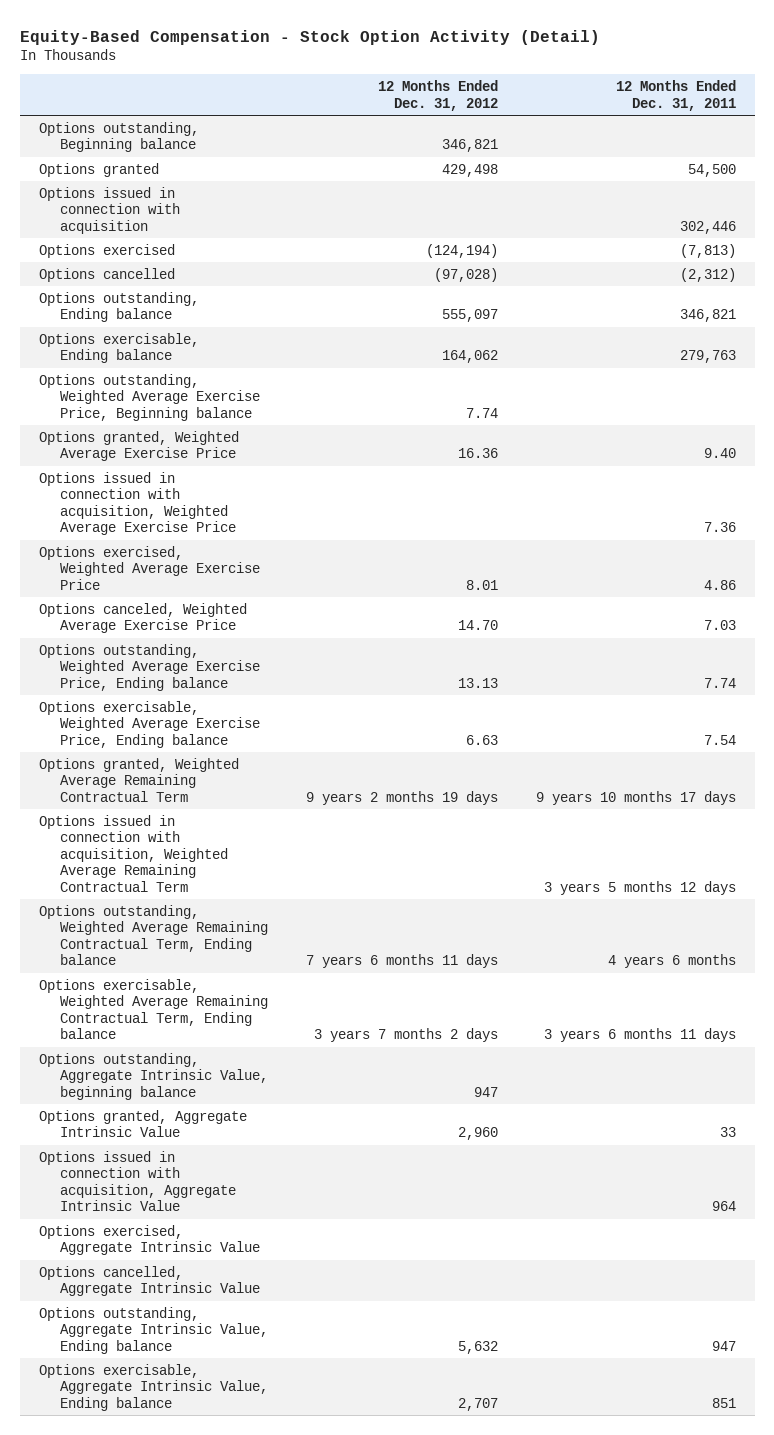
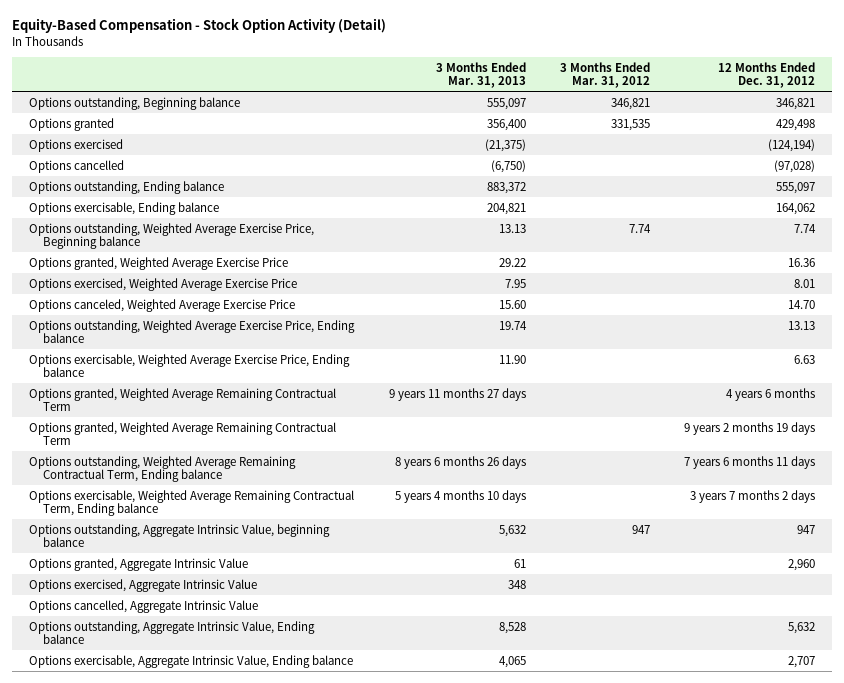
[615,80,736,111] 12 Months Ended Dec. 31, 2011 -> none
none -> [435,61,526,89] 3 Months Ended Mar. 31, 2013
none -> [559,61,650,89] 3 Months Ended Mar. 31, 2012
[38,186,180,234] Options issued in connection with acquisition -> none
[38,471,236,536] Options issued in connection with acquisition, Weighted Average Exercise Price -> none
none -> [29,387,337,412] Options granted, Weighted Average Remaining Contractual Term
[38,814,228,892] Options issued in connection with acquisition, Weighted Average Remaining Contractual Term -> none
[38,1150,236,1212] Options issued in connection with acquisition, Aggregate Intrinsic Value -> none

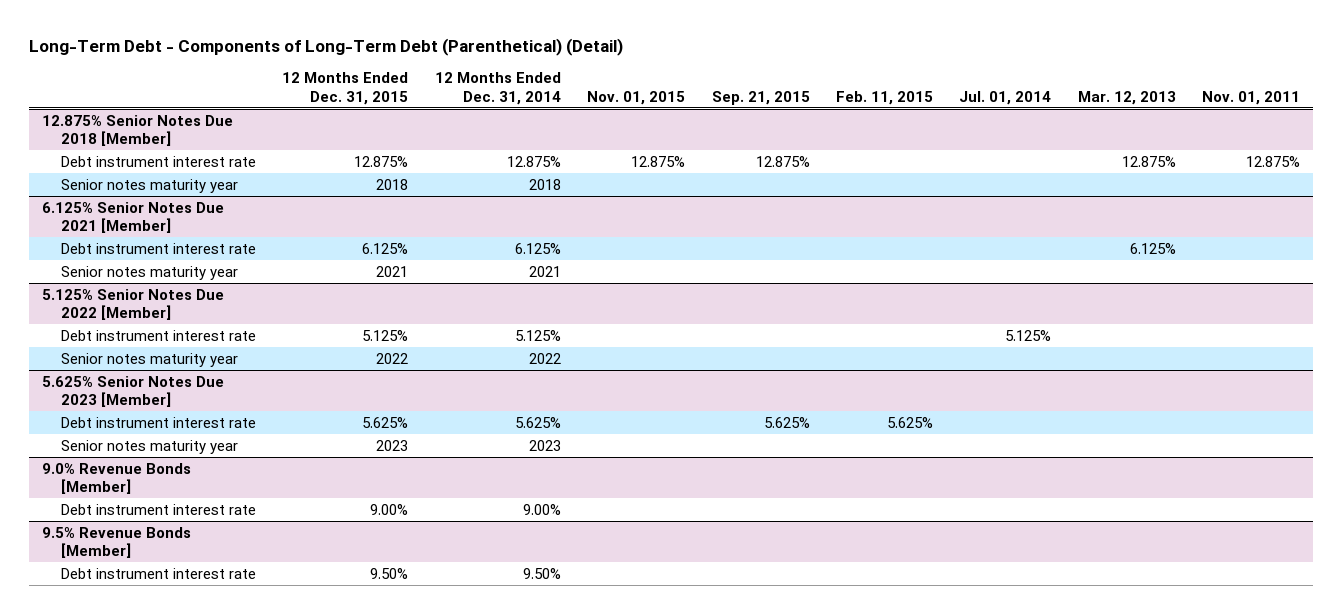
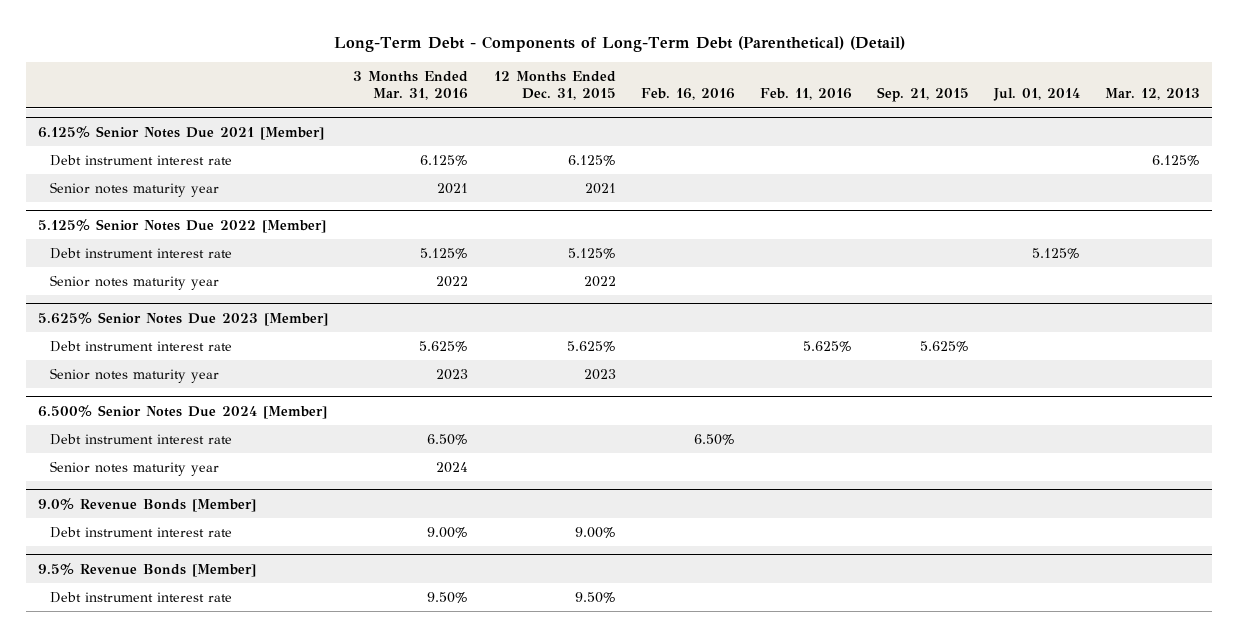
[434,72,561,105] 12 Months Ended Dec. 31, 2014 -> none
[587,90,686,105] Nov. 01, 2015 -> none
[835,90,933,105] Feb. 11, 2015 -> none
[1202,90,1301,105] Nov. 01, 2011 -> none
none -> [353,70,469,101] 3 Months Ended Mar. 31, 2016
none -> [640,88,735,101] Feb. 16, 2016
none -> [759,88,852,101] Feb. 11, 2016
[41,114,233,146] 12.875% Senior Notes Due 2018 [Member] -> none
[61,155,257,167] Debt instrument interest rate -> none
[61,178,239,193] Senior notes maturity year -> none
none -> [38,404,328,419] 6.500% Senior Notes Due 2024 [Member]
none -> [50,433,233,445] Debt instrument interest rate
none -> [50,460,220,476] Senior notes maturity year

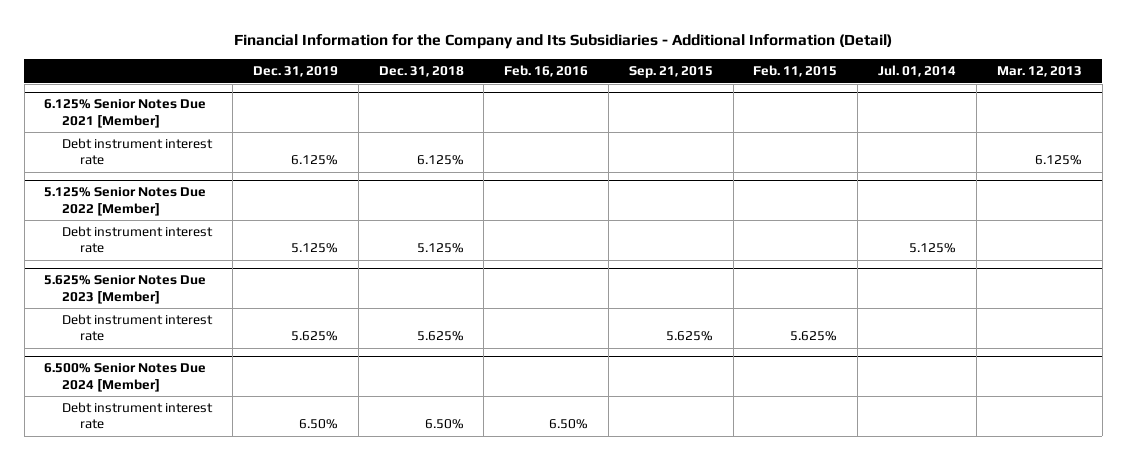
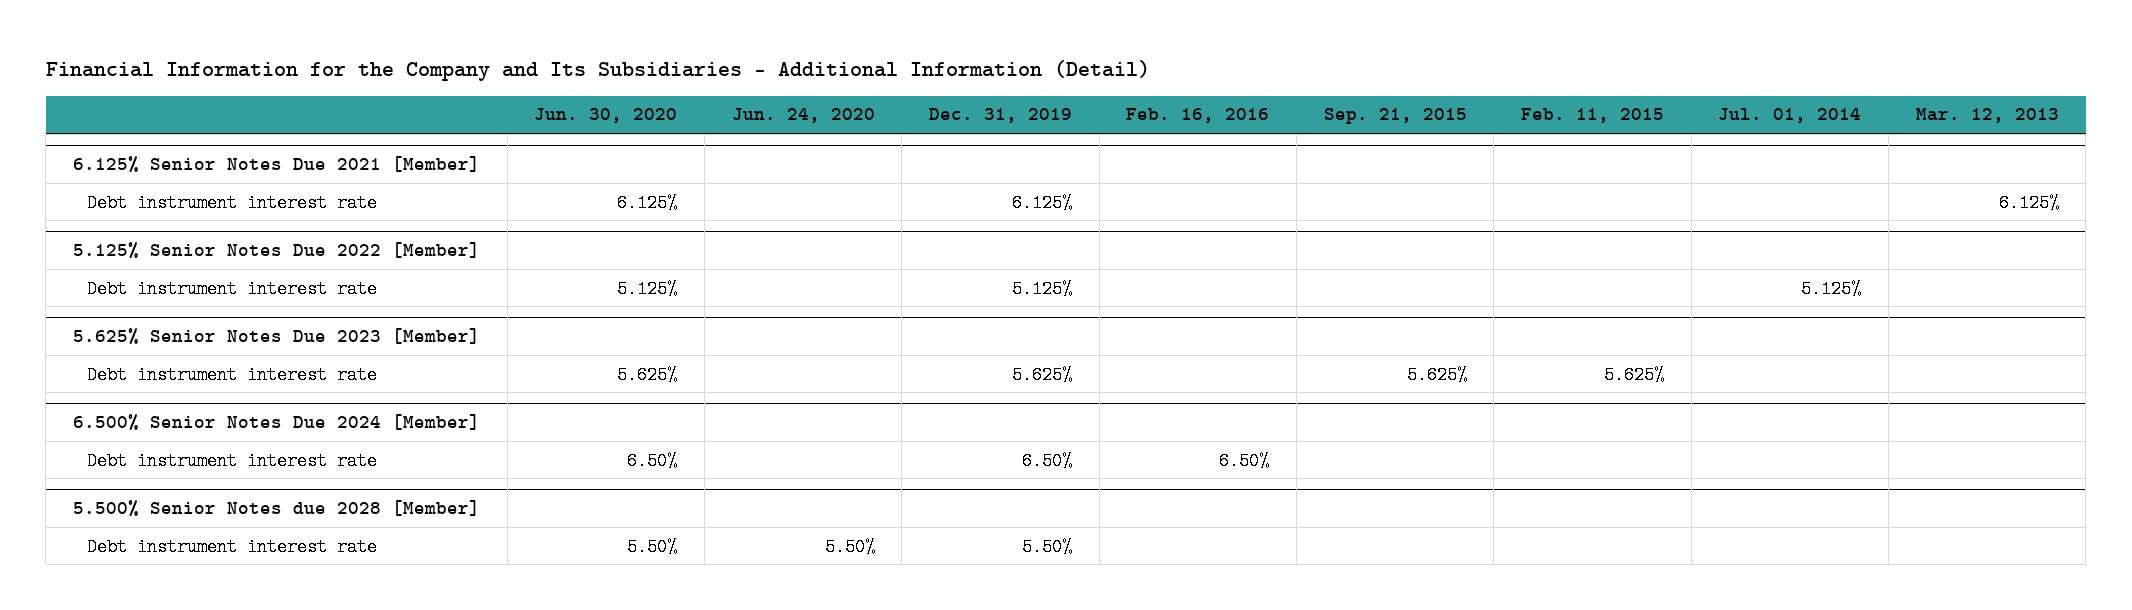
[378,66,464,78] Dec. 31, 2018 -> none
none -> [534,108,678,124] Jun. 30, 2020
none -> [731,108,875,124] Jun. 24, 2020
none -> [73,500,481,517] 5.500% Senior Notes due 2028 [Member]
none -> [87,537,378,556] Debt instrument interest rate

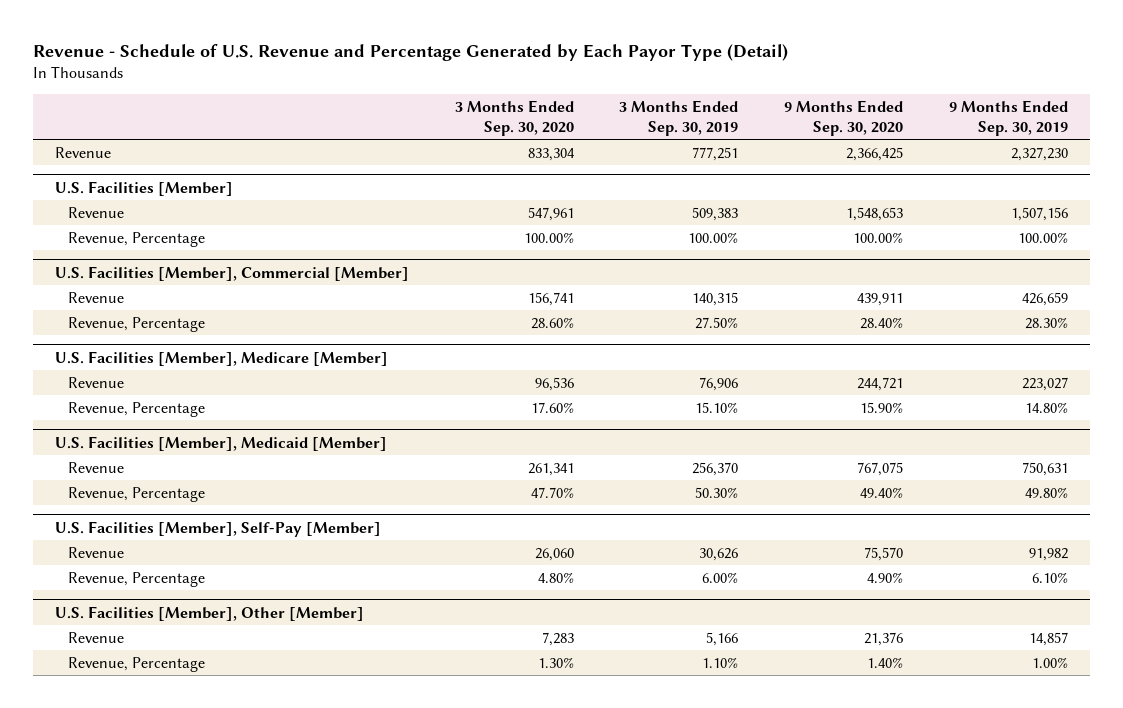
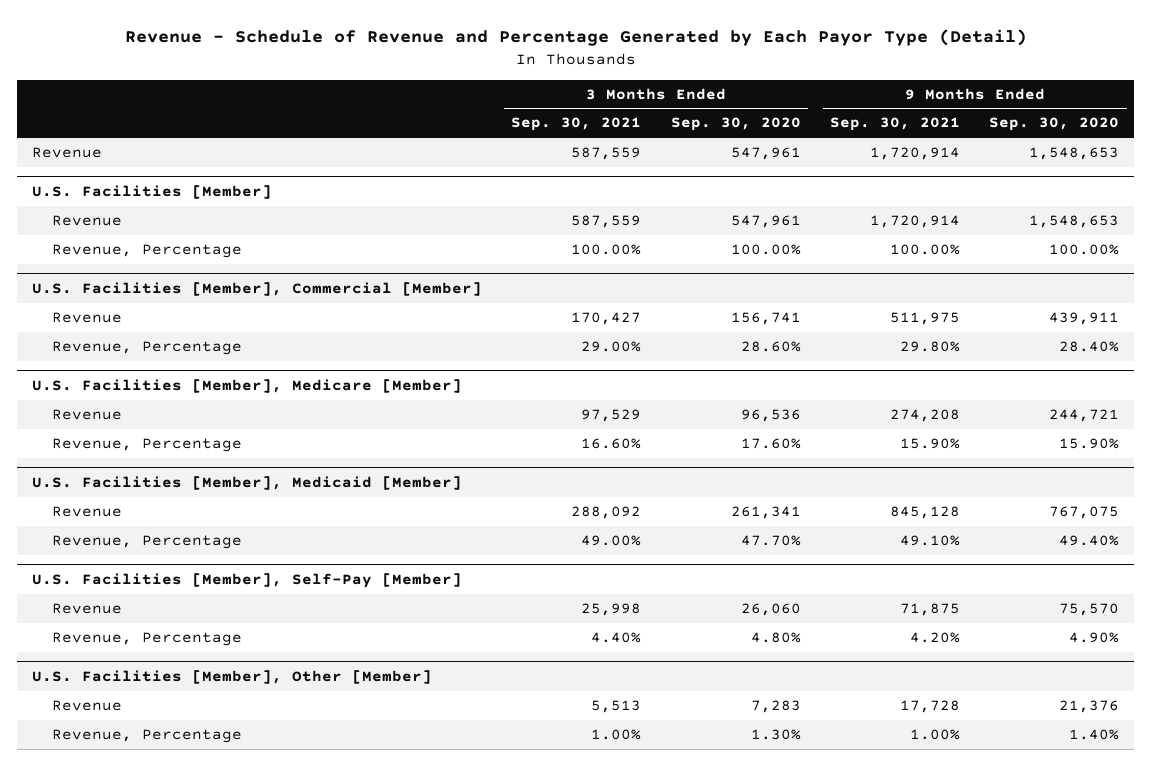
[32,44,788,62] Revenue - Schedule of U.S. Revenue and Percentage Generated by Each Payor Type (Detail) -> [124,28,1027,46] Revenue - Schedule of Revenue and Percentage Generated by Each Payor Type (Detail)
[619,100,739,136] 3 Months Ended Sep. 30, 2019 -> none
[948,100,1068,136] 9 Months Ended Sep. 30, 2019 -> none
none -> [511,117,642,132] Sep. 30, 2021
none -> [829,117,960,132] Sep. 30, 2021
[527,147,575,161] 833,304 -> [730,147,801,161] 547,961
[845,146,903,161] 2,366,425 -> [1029,147,1120,161] 1,548,653

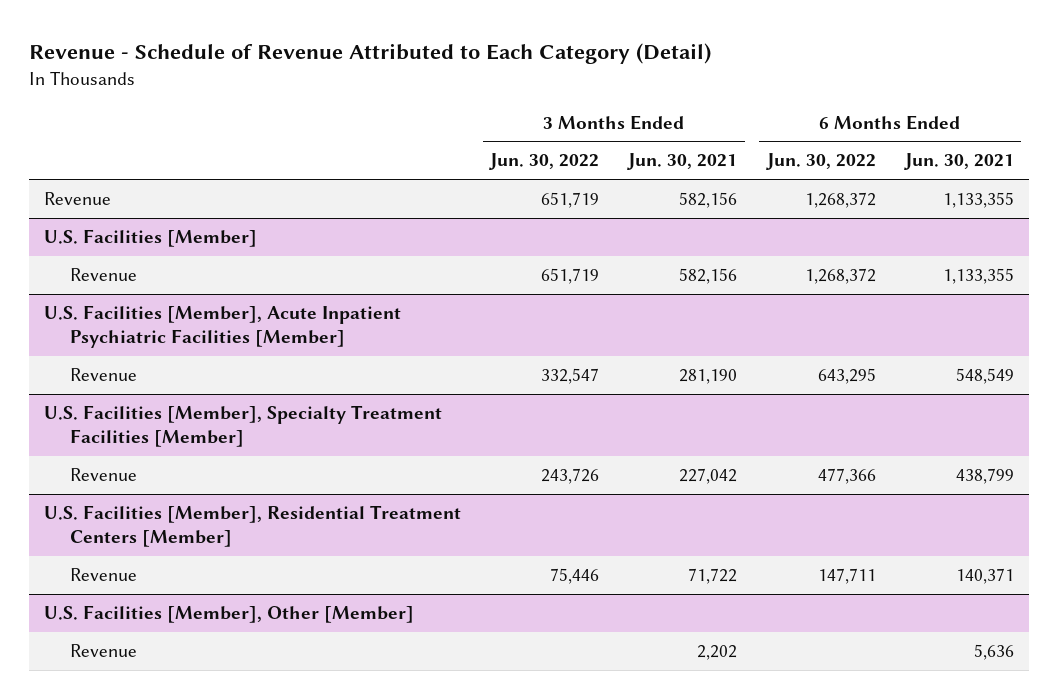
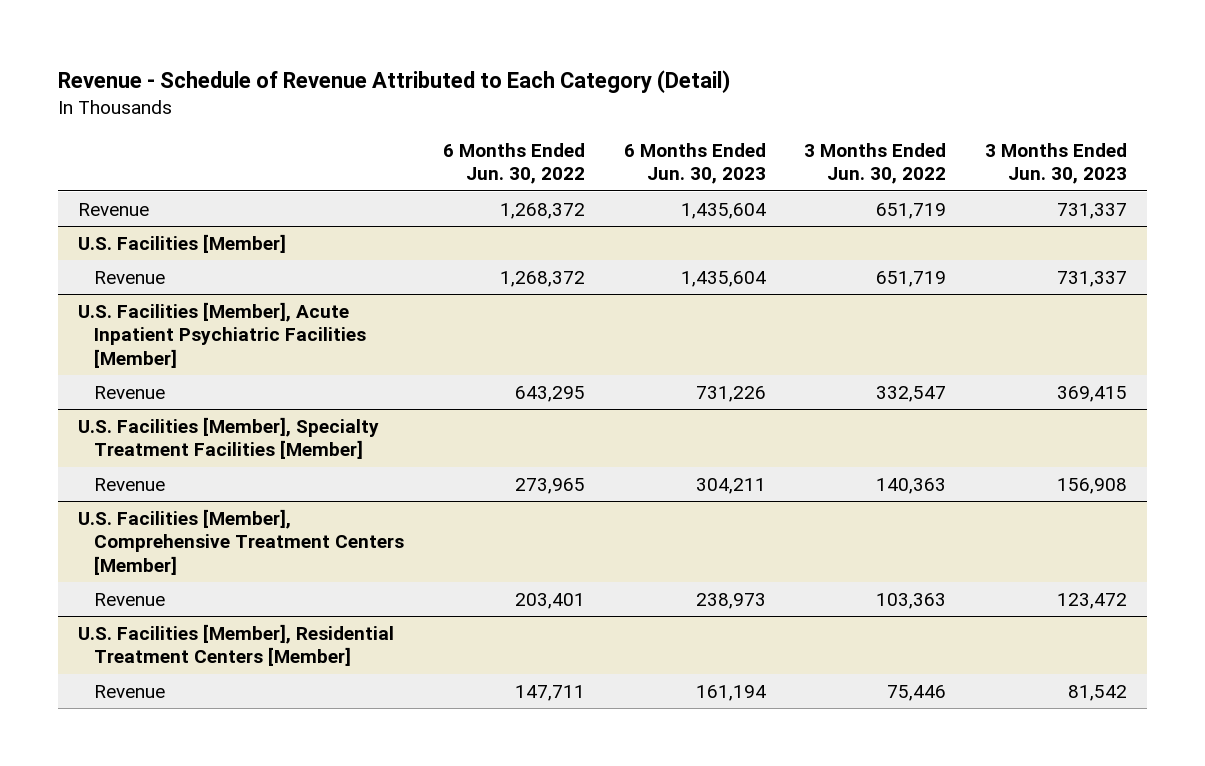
[627,153,738,171] Jun. 30, 2021 -> none
[903,153,1014,171] Jun. 30, 2021 -> none
none -> [623,143,766,185] 6 Months Ended Jun. 30, 2023
none -> [985,143,1128,185] 3 Months Ended Jun. 30, 2023
[541,468,600,485] 243,726 -> [876,478,947,495] 140,363
[817,468,876,485] 477,366 -> [514,478,585,495] 273,965
none -> [77,509,404,575] U.S. Facilities [Member], Comprehensive Treatment Centers [Member]
none -> [93,593,165,607] Revenue
[43,605,414,624] U.S. Facilities [Member], Other [Member] -> none
[69,644,137,658] Revenue -> none

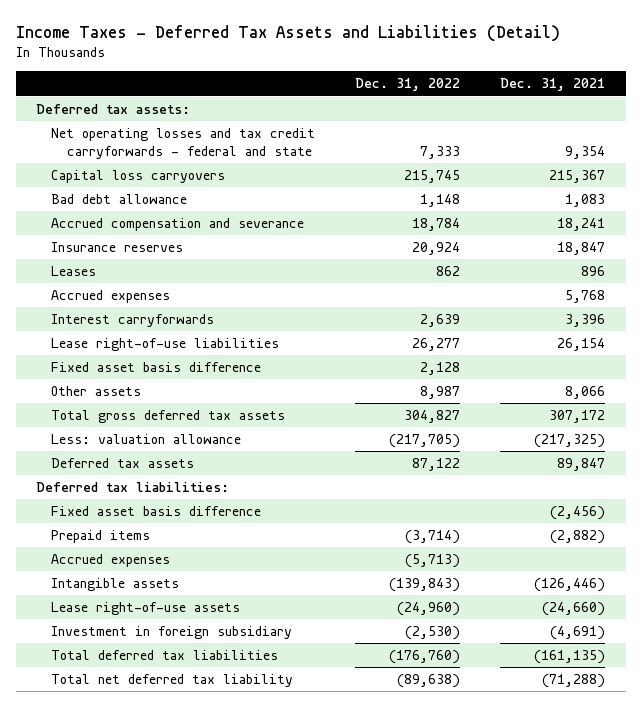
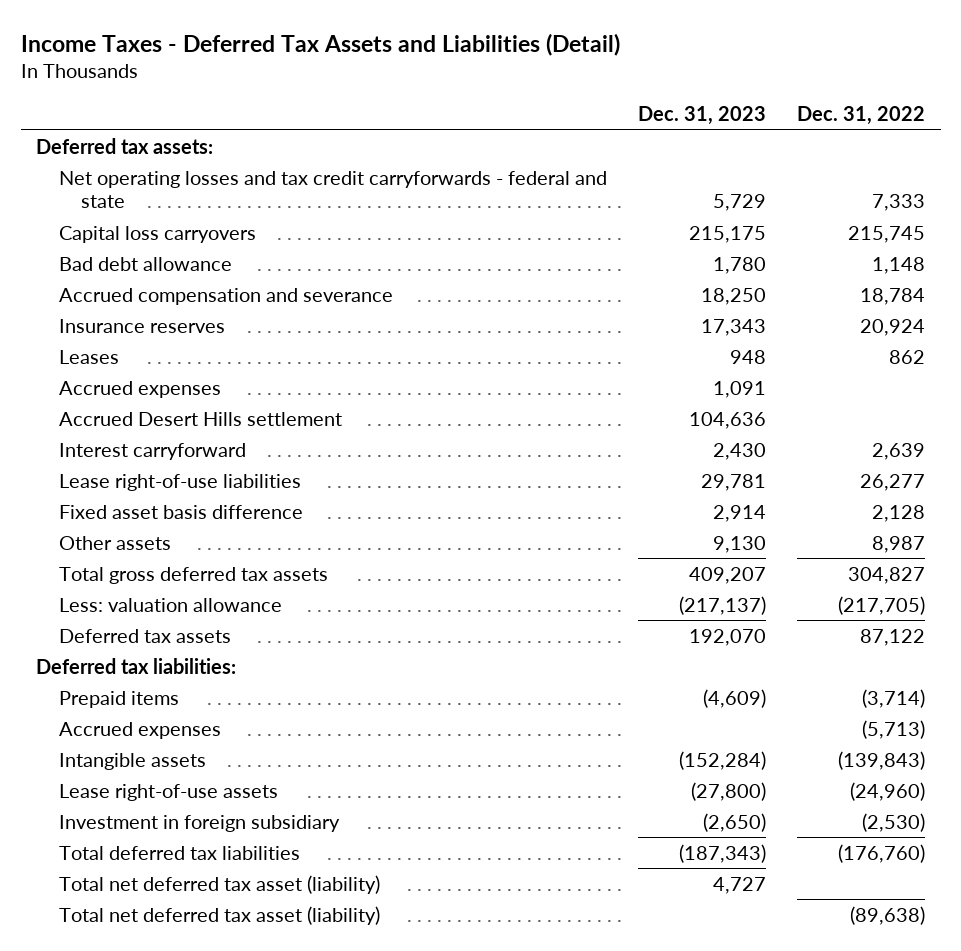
[500,78,606,92] Dec. 31, 2021 -> none
none -> [637,105,766,125] Dec. 31, 2023
none -> [58,411,342,426] Accrued Desert Hills settlement
[51,314,215,328] Interest carryforwards -> [58,442,246,460] Interest carryforward
[51,506,262,517] Fixed asset basis difference -> none
none -> [58,874,380,894] Total net deferred tax asset (liability)
[51,674,294,688] Total net deferred tax liability -> [58,905,380,925] Total net deferred tax asset (liability)

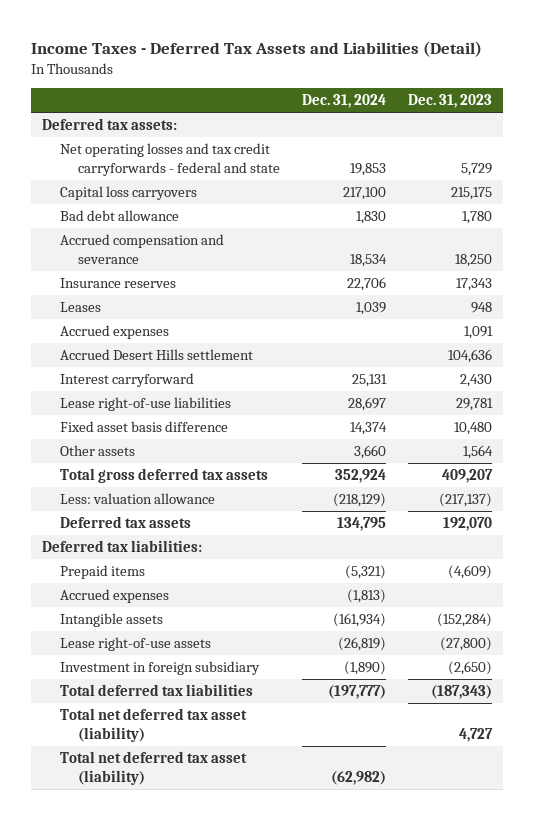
[796,105,925,125] Dec. 31, 2022 -> none
none -> [301,94,386,109] Dec. 31, 2024
[712,504,766,522] 2,914 -> [453,421,492,435] 10,480
[712,535,766,553] 9,130 -> [462,444,493,459] 1,564

